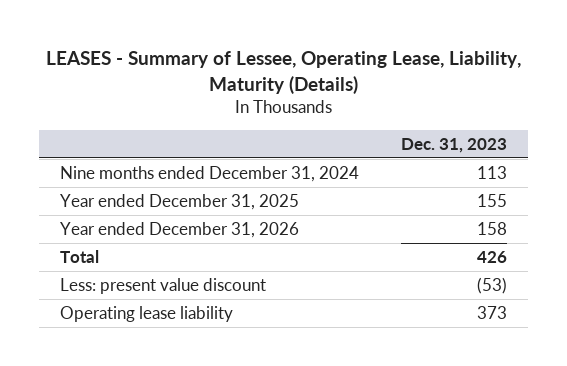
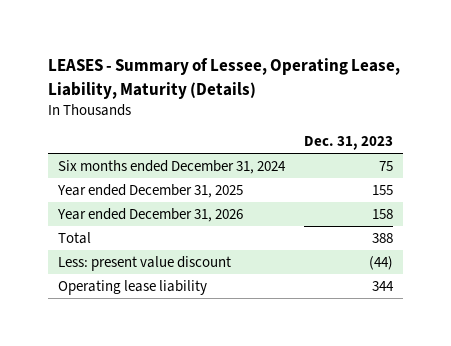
[60,165,360,182] Nine months ended December 31, 2024 -> [58,159,287,174] Six months ended December 31, 2024
[477,165,508,179] 113 -> [379,160,394,171] 75
[477,250,508,263] 426 -> [372,232,394,243] 388
[477,276,508,294] (53) -> [369,255,394,270] (44)
[477,305,508,319] 373 -> [372,280,395,291] 344

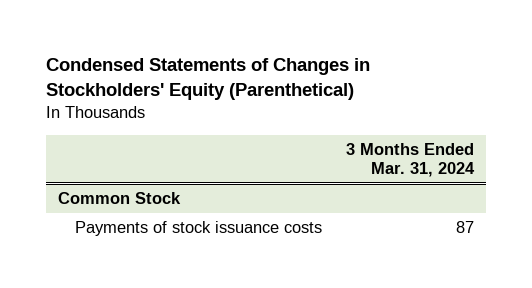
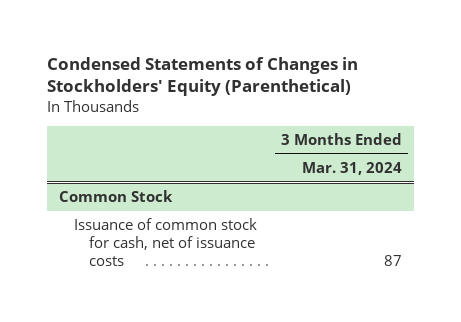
[75,221,323,237] Payments of stock issuance costs -> [74,218,258,267] Issuance of common stock for cash, net of issuance costs

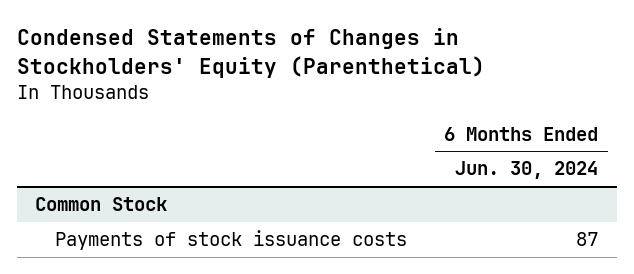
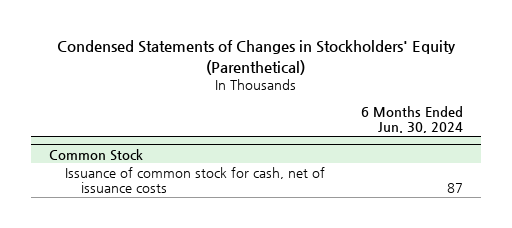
[55,229,408,250] Payments of stock issuance costs -> [65,166,326,194] Issuance of common stock for cash, net of issuance costs

